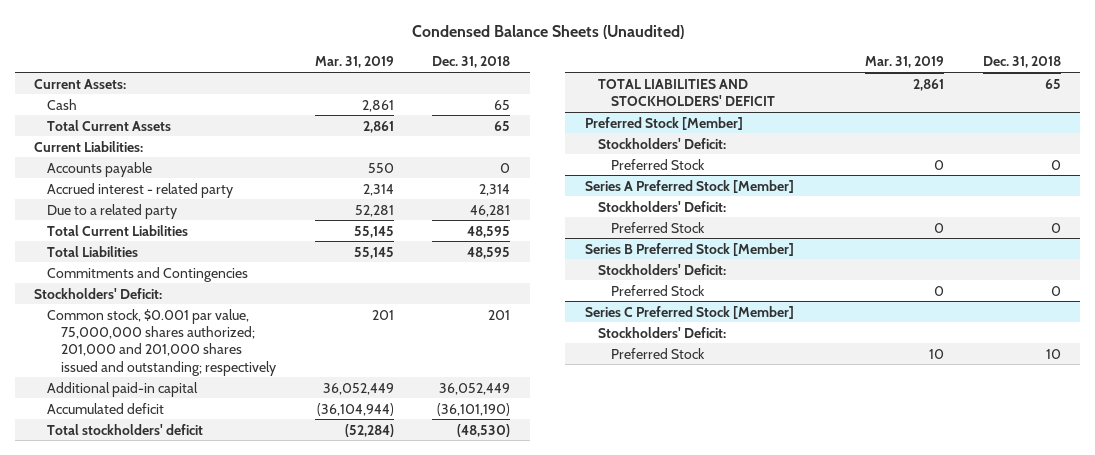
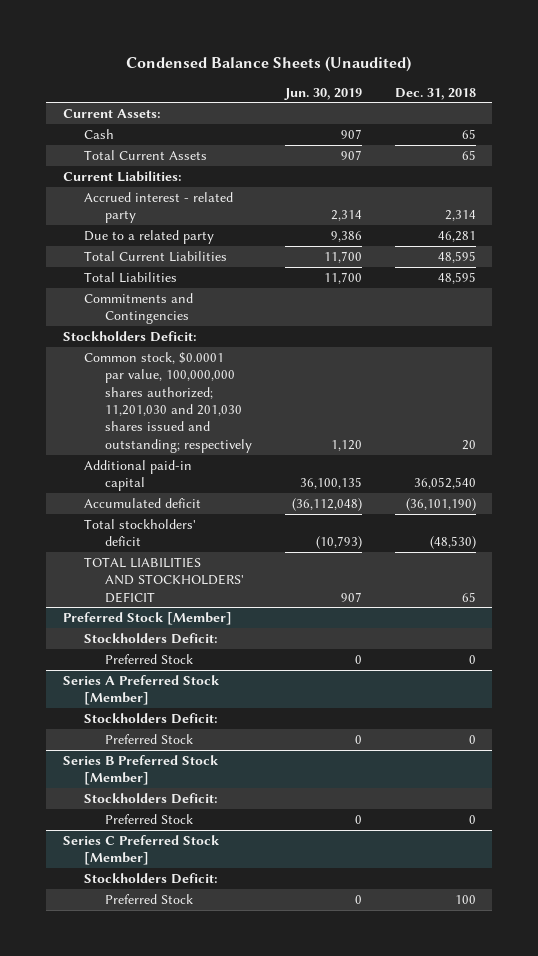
[314,56,394,69] Mar. 31, 2019 -> none
none -> [283,87,362,100] Jun. 30, 2019
[47,161,153,177] Accounts payable -> none
[34,287,163,299] Stockholders' Deficit: -> [62,330,197,342] Stockholders Deficit:
[47,308,276,376] Common stock, $0.001 par value, 75,000,000 shares authorized; 201,000 and 201,000 shares issued and outstanding; respectively -> [83,351,252,453] Common stock, $0.0001 par value, 100,000,000 shares authorized; 11,201,030 and 201,030 shares issued and outstanding; respectively
[488,309,511,320] 201 -> [461,439,476,450] 20
[439,382,511,395] 36,052,449 -> [413,477,476,490] 36,052,540
[597,137,726,149] Stockholders' Deficit: -> [83,632,218,644] Stockholders Deficit:
[597,200,726,212] Stockholders' Deficit: -> [83,712,218,724] Stockholders Deficit:
[597,263,726,275] Stockholders' Deficit: -> [83,792,218,804] Stockholders Deficit:
[597,326,726,338] Stockholders' Deficit: -> [83,872,218,884] Stockholders Deficit:
[1045,348,1061,359] 10 -> [454,894,476,904] 100

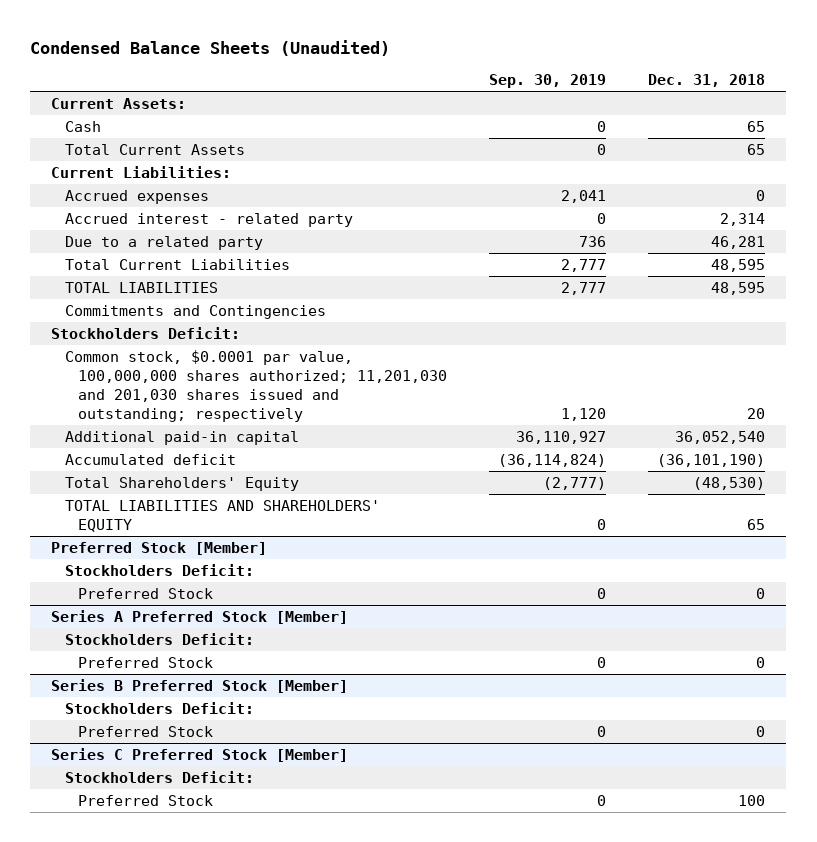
[283,87,362,100] Jun. 30, 2019 -> none
none -> [489,74,607,89] Sep. 30, 2019
none -> [64,189,209,204] Accrued expenses
[83,271,177,283] Total Liabilities -> [64,281,218,293] TOTAL LIABILITIES
[83,518,196,547] Total stockholders' deficit -> [64,476,299,491] Total Shareholders' Equity
[83,556,244,603] TOTAL LIABILITIES AND STOCKHOLDERS' DEFICIT -> [64,499,380,532] TOTAL LIABILITIES AND SHAREHOLDERS' EQUITY

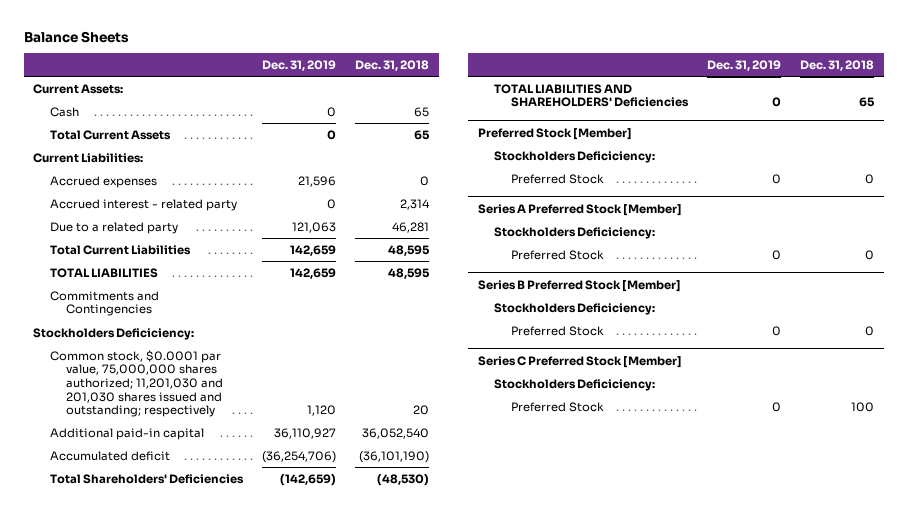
[30,39,391,56] Condensed Balance Sheets (Unaudited) -> [23,30,129,43] Balance Sheets
[489,74,607,89] Sep. 30, 2019 -> none
none -> [262,60,337,72] Dec. 31, 2019
[51,326,241,339] Stockholders Deficit: -> [33,327,195,340] Stockholders Deficiciency:
[64,349,448,422] Common stock, $0.0001 par value, 100,000,000 shares authorized; 11,201,030 and 201,030 shares issued and outstanding; respectively -> [49,349,224,418] Common stock, $0.0001 par value, 75,000,000 shares authorized; 11,201,030 and 201,030 shares issued and outstanding; respectively
[64,476,299,491] Total Shareholders' Equity -> [49,473,244,484] Total Shareholders' Deficiencies
[64,499,380,532] TOTAL LIABILITIES AND SHAREHOLDERS' EQUITY -> [494,83,689,108] TOTAL LIABILITIES AND SHAREHOLDERS' Deficiencies
[64,563,254,576] Stockholders Deficit: -> [494,150,656,163] Stockholders Deficiciency:
[64,632,254,645] Stockholders Deficit: -> [494,226,656,239] Stockholders Deficiciency:
[64,701,254,714] Stockholders Deficit: -> [494,302,656,315] Stockholders Deficiciency:
[64,770,254,783] Stockholders Deficit: -> [494,378,656,391] Stockholders Deficiciency:

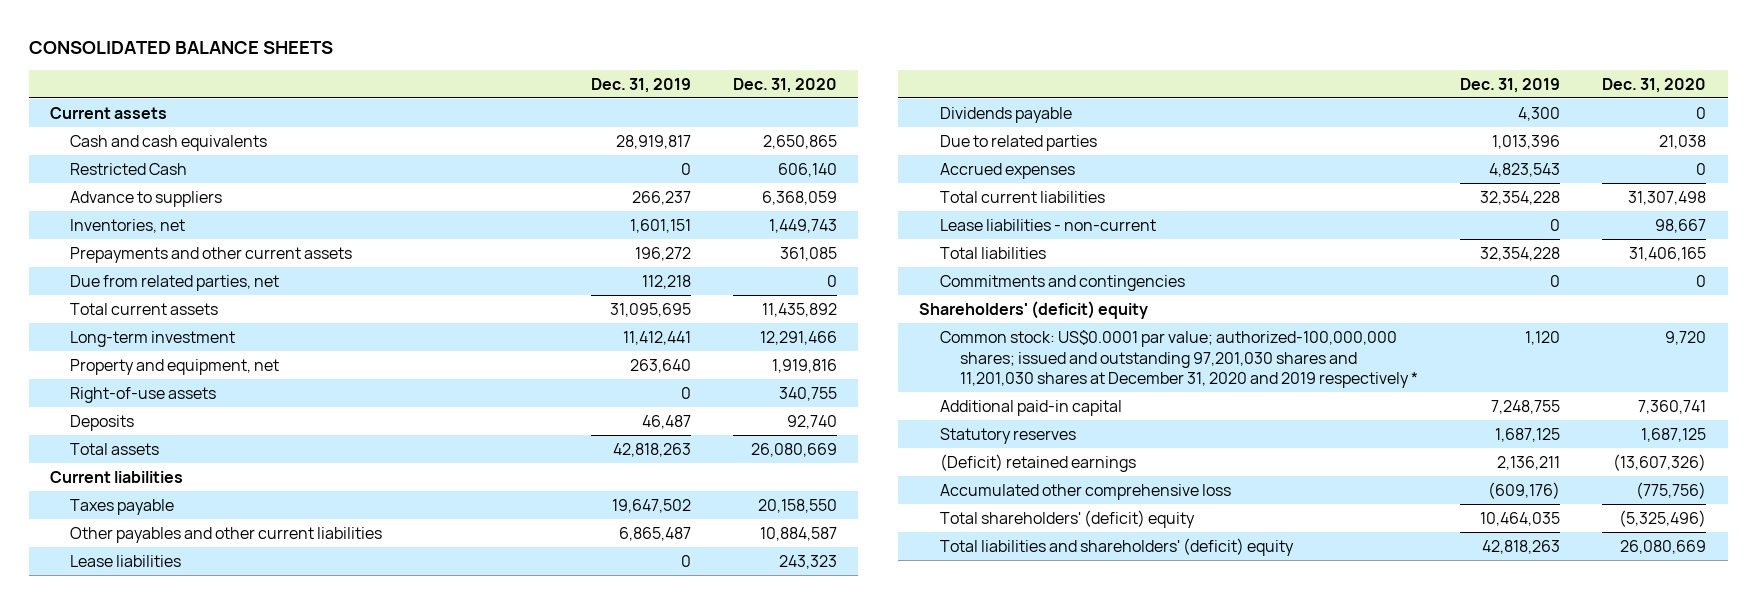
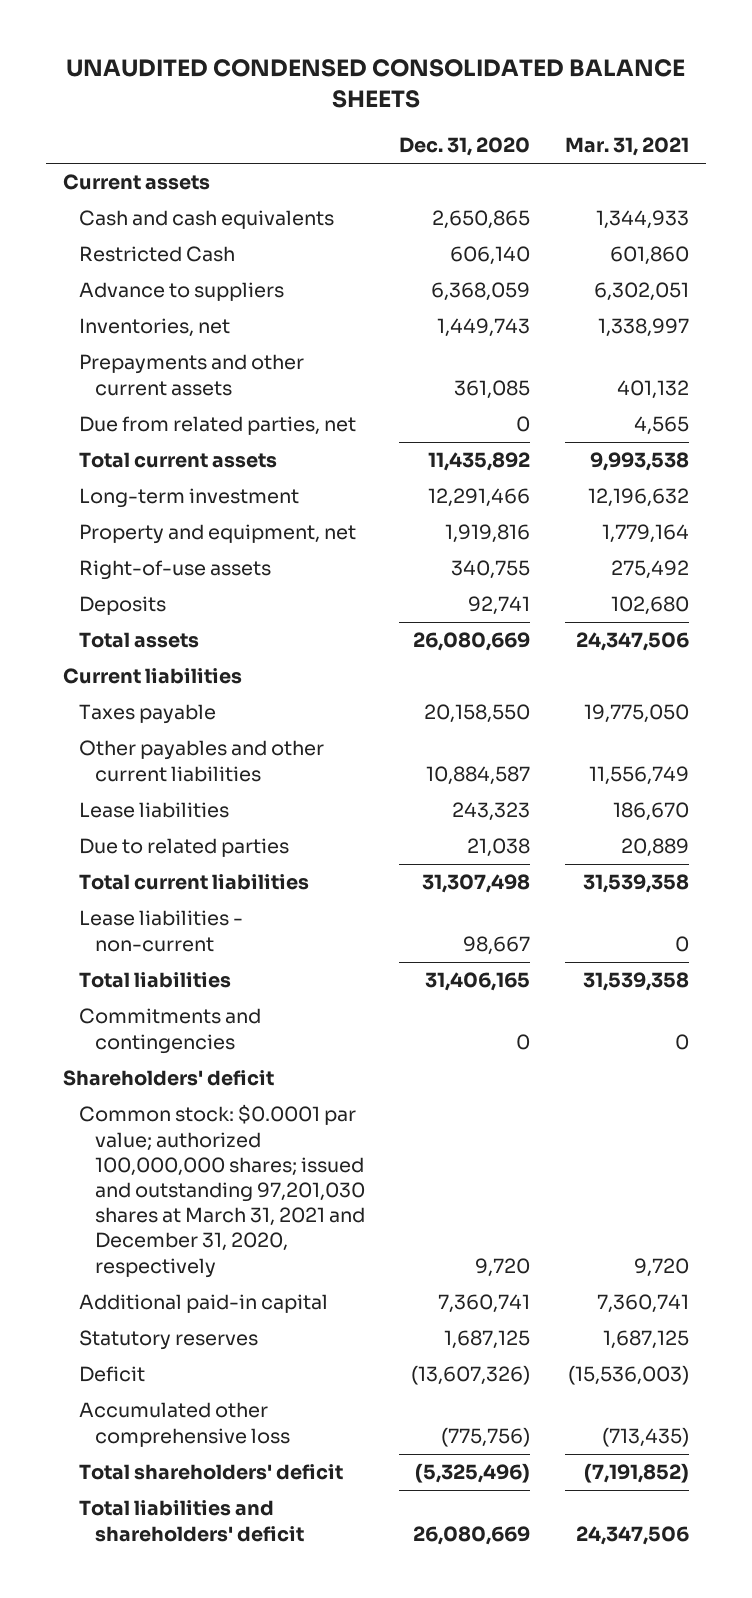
[29,40,334,54] CONSOLIDATED BALANCE SHEETS -> [66,59,686,108] UNAUDITED CONDENSED CONSOLIDATED BALANCE SHEETS
[590,77,691,93] Dec. 31, 2019 -> none
none -> [564,137,689,157] Mar. 31, 2021
[787,414,838,429] 92,740 -> [468,596,531,616] 92,741
[939,106,1072,123] Dividends payable -> none
[939,162,1075,179] Accrued expenses -> none
[919,300,1149,319] Shareholders' (deficit) equity -> [63,1070,275,1087] Shareholders' deficit
[939,329,1418,389] Common stock: US$0.0001 par value; authorized-100,000,000 shares; issued and outstanding 97,201,030 shares and 11,201,030 shares at December 31, 2020 and 2019 respectively * -> [78,1104,365,1278] Common stock: $0.0001 par value; authorized 100,000,000 shares; issued and outstanding 97,201,030 shares at March 31, 2021 and December 31, 2020, respectively
[939,453,1136,472] (Deficit) retained earnings -> [78,1366,145,1383] Deficit
[939,509,1195,528] Total shareholders' (deficit) equity -> [78,1464,343,1481] Total shareholders' deficit
[939,537,1294,556] Total liabilities and shareholders' (deficit) equity -> [78,1500,304,1542] Total liabilities and shareholders' deficit

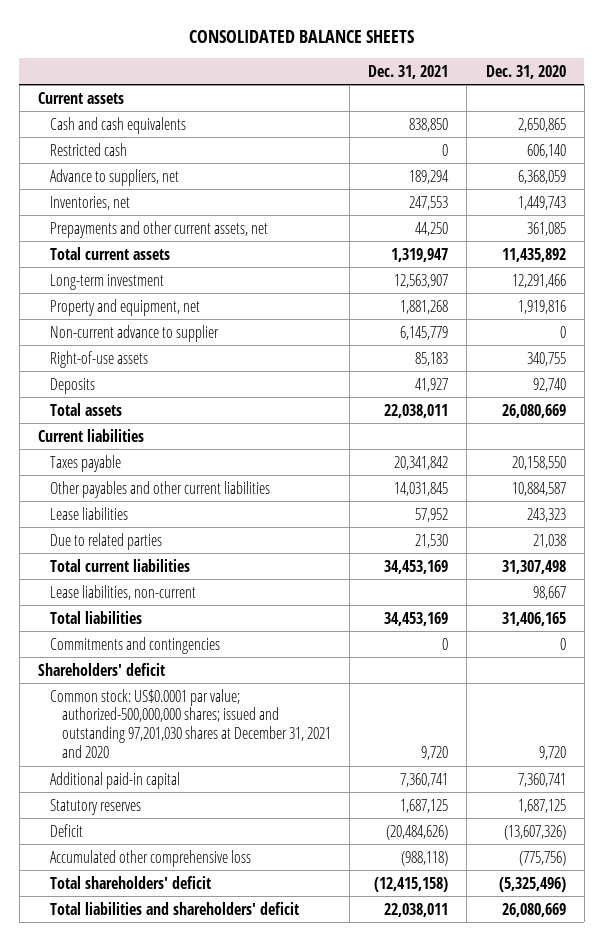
[66,59,686,108] UNAUDITED CONDENSED CONSOLIDATED BALANCE SHEETS -> [188,29,414,43] CONSOLIDATED BALANCE SHEETS
[564,137,689,157] Mar. 31, 2021 -> none
none -> [368,64,449,79] Dec. 31, 2021
[78,246,235,263] Restricted Cash -> [49,142,127,156] Restricted cash
[78,282,284,302] Advance to suppliers -> [49,168,179,186] Advance to suppliers, net
[78,416,356,436] Due from related parties, net -> none
[78,354,304,396] Prepayments and other current assets -> [49,220,268,238] Prepayments and other current assets, net
none -> [49,324,219,342] Non-current advance to supplier
[468,596,531,616] 92,741 -> [532,377,566,392] 92,740
[78,910,243,952] Lease liabilities - non-current -> [49,584,196,600] Lease liabilities, non-current
[78,1104,365,1278] Common stock: $0.0001 par value; authorized 100,000,000 shares; issued and outstanding 97,201,030 shares at March 31, 2021 and December 31, 2020, respectively -> [49,688,332,759] Common stock: US$0.0001 par value; authorized-500,000,000 shares; issued and outstanding 97,201,030 shares at December 31, 2021 and 2020

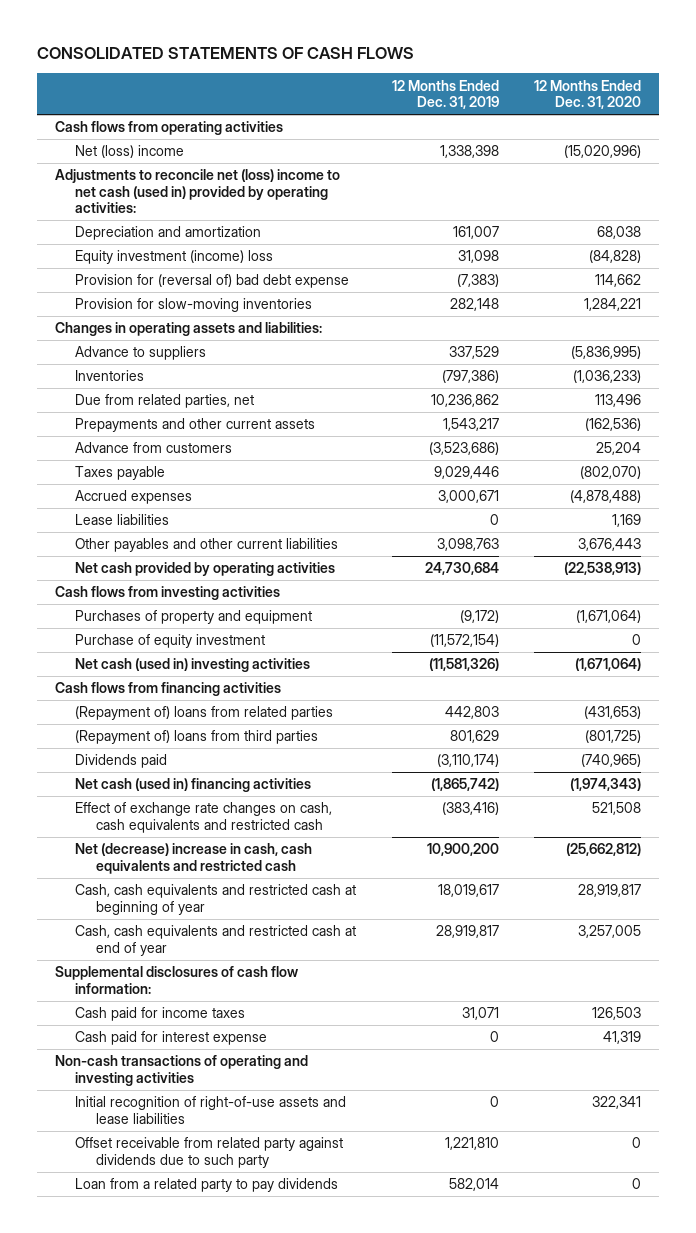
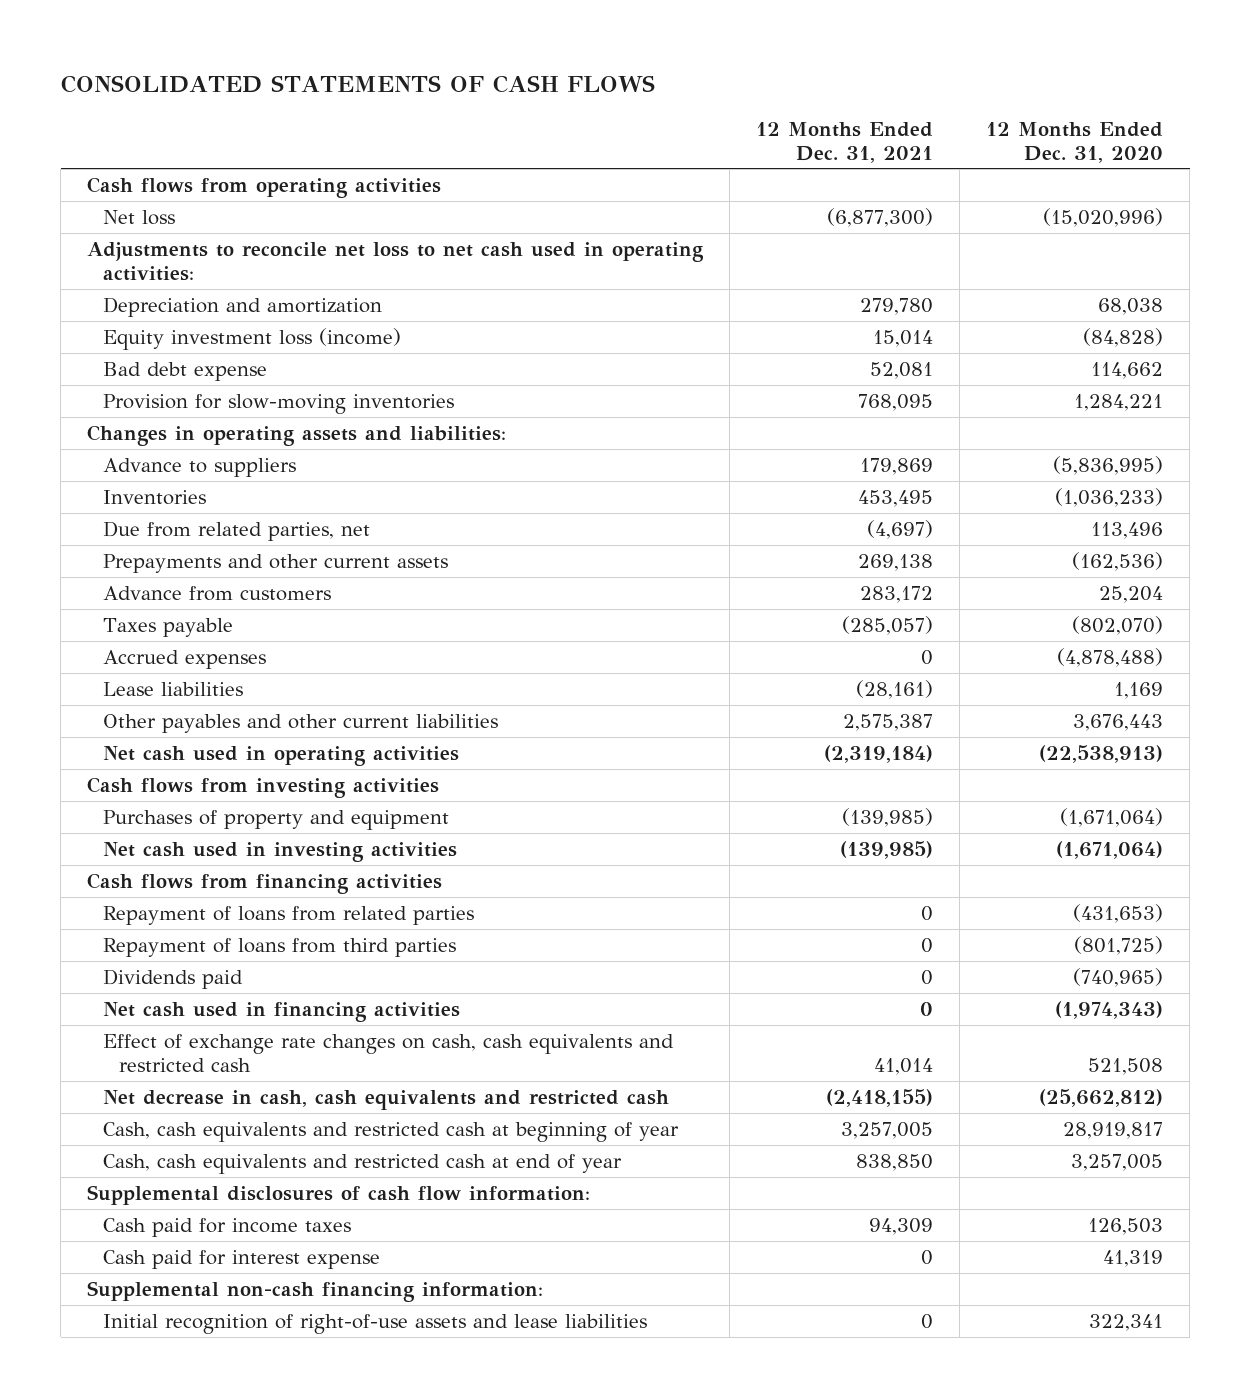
[391,79,499,110] 12 Months Ended Dec. 31, 2019 -> none
none -> [756,121,934,163] 12 Months Ended Dec. 31, 2021
[75,145,185,159] Net (loss) income -> [102,209,175,225] Net loss
[54,169,340,214] Adjustments to reconcile net (loss) income to net cash (used in) provided by operating activities: -> [87,241,705,281] Adjustments to reconcile net loss to net cash used in operating activities:
[75,250,274,265] Equity investment (income) loss -> [102,327,401,350] Equity investment loss (income)
[75,274,350,289] Provision for (reversal of) bad debt expense -> [102,361,267,381] Bad debt expense
[75,562,336,577] Net cash provided by operating activities -> [102,745,459,766] Net cash used in operating activities
[75,634,266,649] Purchase of equity investment -> none
[75,658,311,673] Net cash (used in) investing activities -> [102,841,457,862] Net cash used in investing activities
[75,706,334,721] (Repayment of) loans from related parties -> [102,905,474,925] Repayment of loans from related parties
[75,730,319,745] (Repayment of) loans from third parties -> [102,937,456,957] Repayment of loans from third parties
[75,778,312,793] Net cash (used in) financing activities -> [102,1001,460,1022] Net cash used in financing activities
[75,843,313,874] Net (decrease) increase in cash, cash equivalents and restricted cash -> [102,1089,669,1110] Net decrease in cash, cash equivalents and restricted cash
[54,1055,308,1086] Non-cash transactions of operating and investing activities -> [87,1280,544,1302] Supplemental non-cash financing information:
[75,1137,344,1168] Offset receivable from related party against dividends due to such party -> none
[75,1178,339,1193] Loan from a related party to pay dividends -> none

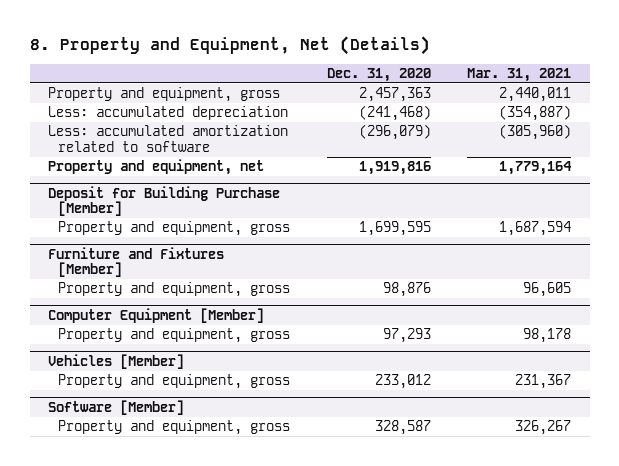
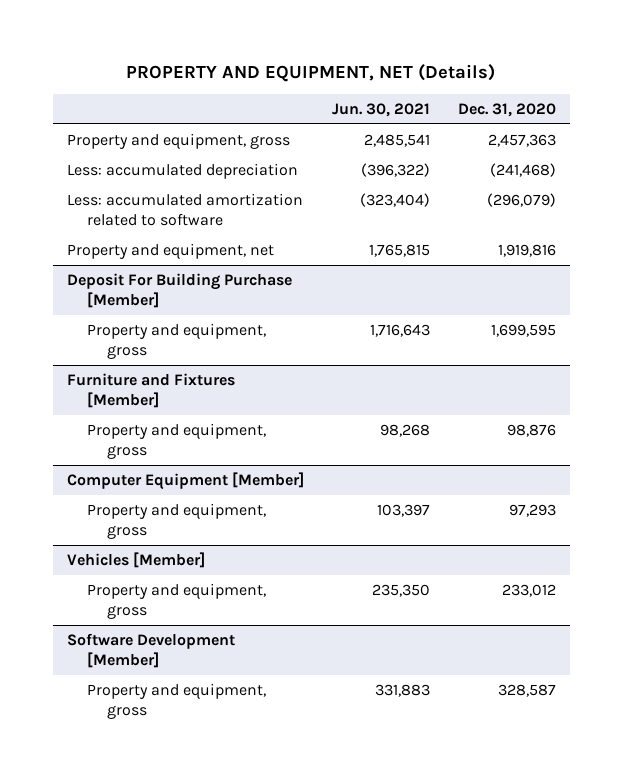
[29,36,430,56] 8. Property and Equipment, Net (Details) -> [126,63,496,82] PROPERTY AND EQUIPMENT, NET (Details)
[467,67,572,82] Mar. 31, 2021 -> none
none -> [331,102,430,117] Jun. 30, 2021
[47,186,280,217] Deposit for Building Purchase [Member] -> [66,273,292,308] Deposit For Building Purchase [Member]
[47,400,184,416] Software [Member] -> [66,633,235,668] Software Development [Member]

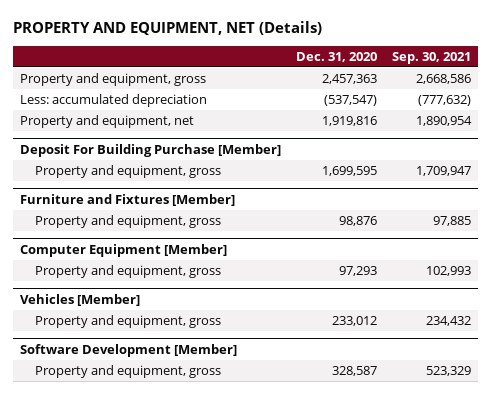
[331,102,430,117] Jun. 30, 2021 -> none
none -> [391,51,471,64] Sep. 30, 2021
[66,193,303,226] Less: accumulated amortization related to software -> none
[489,163,556,178] (241,468) -> [323,95,377,107] (537,547)

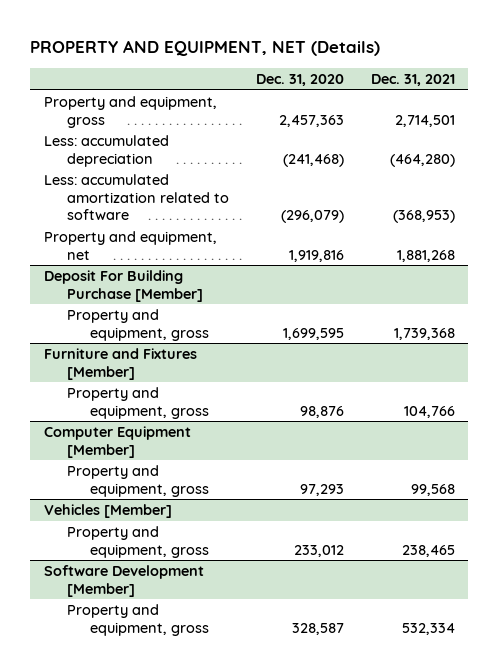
[391,51,471,64] Sep. 30, 2021 -> none
none -> [370,73,455,86] Dec. 31, 2021
[323,95,377,107] (537,547) -> [282,153,344,167] (241,468)
none -> [43,174,230,221] Less: accumulated amortization related to software

